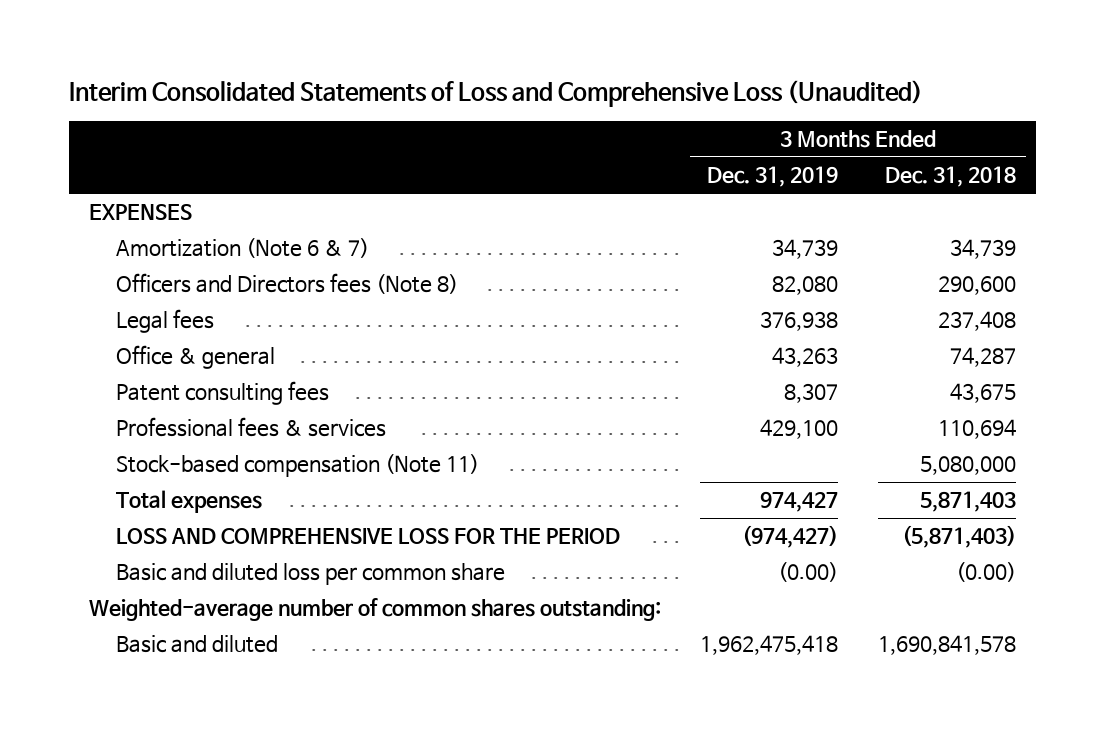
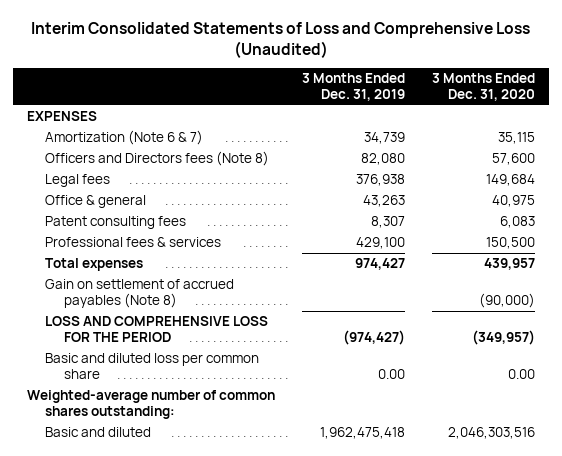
[885,166,1017,188] Dec. 31, 2018 -> none
none -> [432,73,536,101] 3 Months Ended Dec. 31, 2020
[116,454,480,478] Stock-based compensation (Note 11) -> none
none -> [45,279,235,309] Gain on settlement of accrued payables (Note 8)
[778,562,839,583] (0.00) -> [377,369,405,380] 0.00

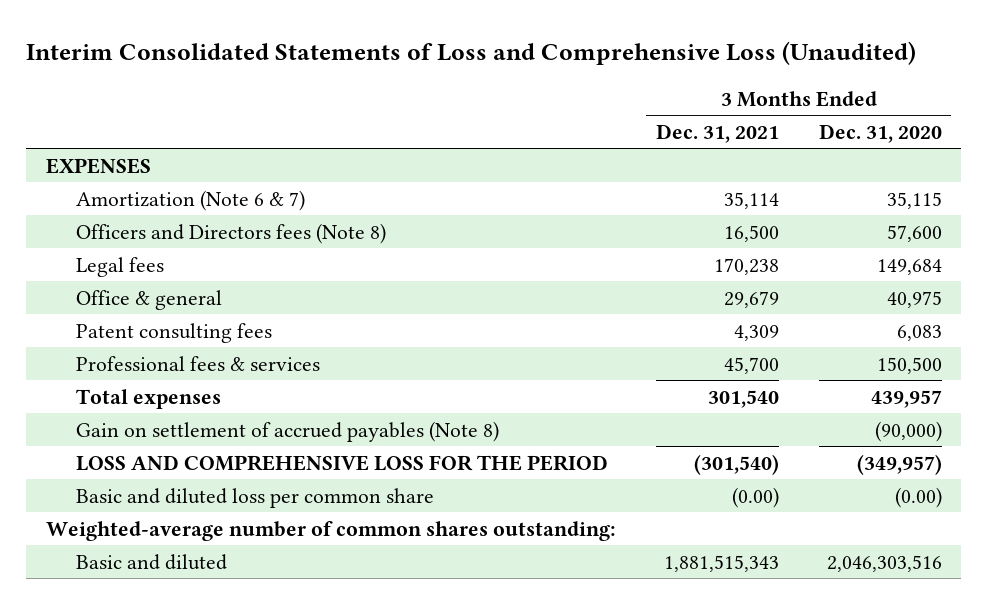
[301,73,405,101] 3 Months Ended Dec. 31, 2019 -> none
none -> [655,123,779,143] Dec. 31, 2021
[508,369,536,380] 0.00 -> [894,486,942,508] (0.00)

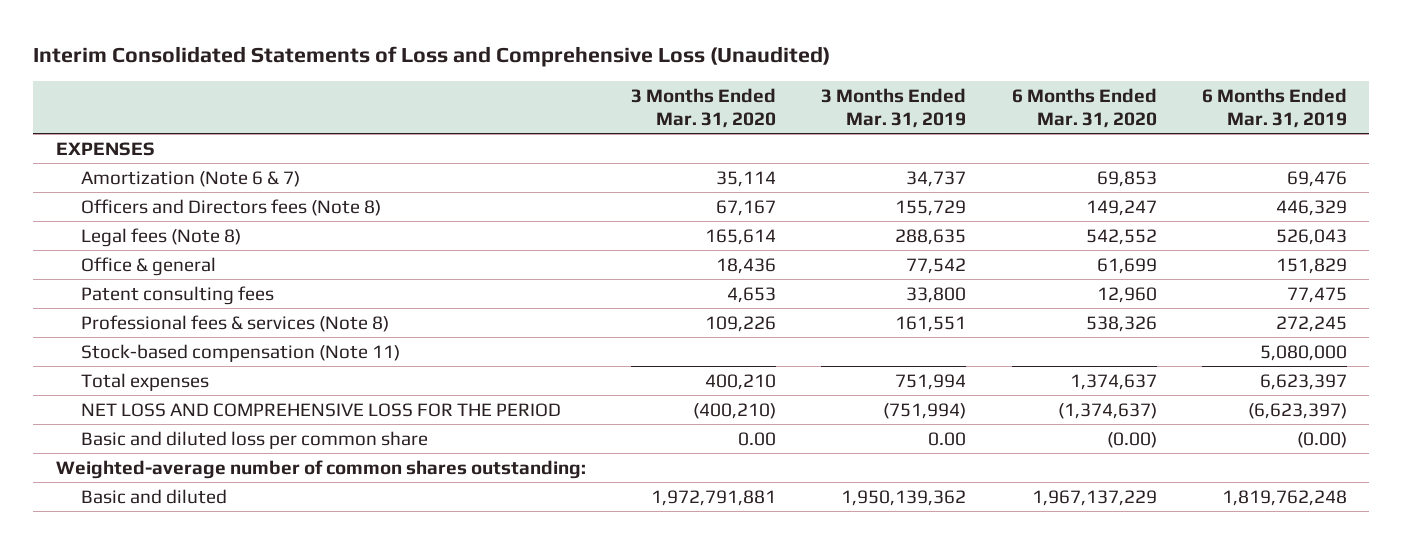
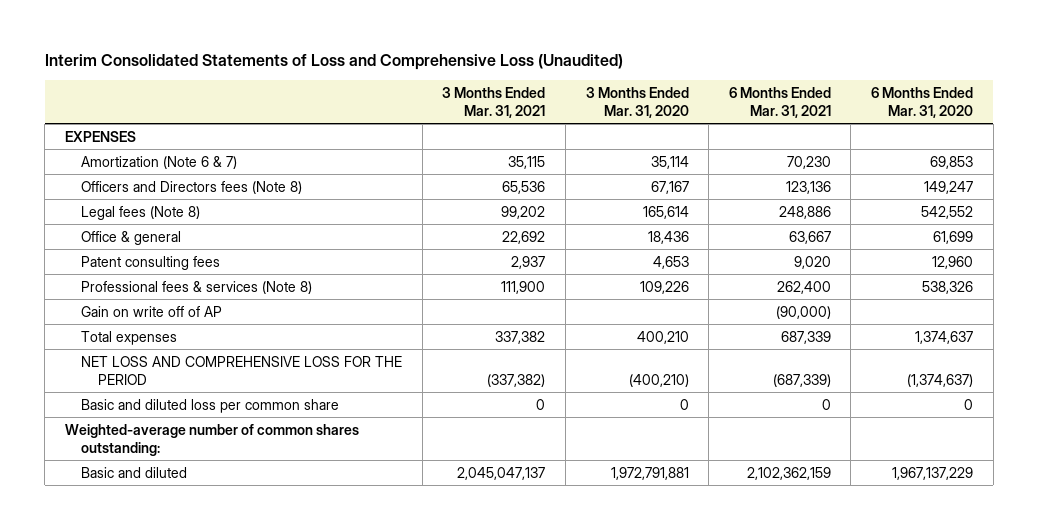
[821,87,967,128] 3 Months Ended Mar. 31, 2019 -> none
[1201,87,1347,128] 6 Months Ended Mar. 31, 2019 -> none
none -> [442,86,546,118] 3 Months Ended Mar. 31, 2021
none -> [728,86,831,118] 6 Months Ended Mar. 31, 2021
[81,343,401,362] Stock-based compensation (Note 11) -> none
none -> [81,305,223,317] Gain on write off of AP
[738,431,777,446] 0.00 -> [679,398,689,410] 0
[1106,431,1157,448] (0.00) -> [964,398,974,410] 0

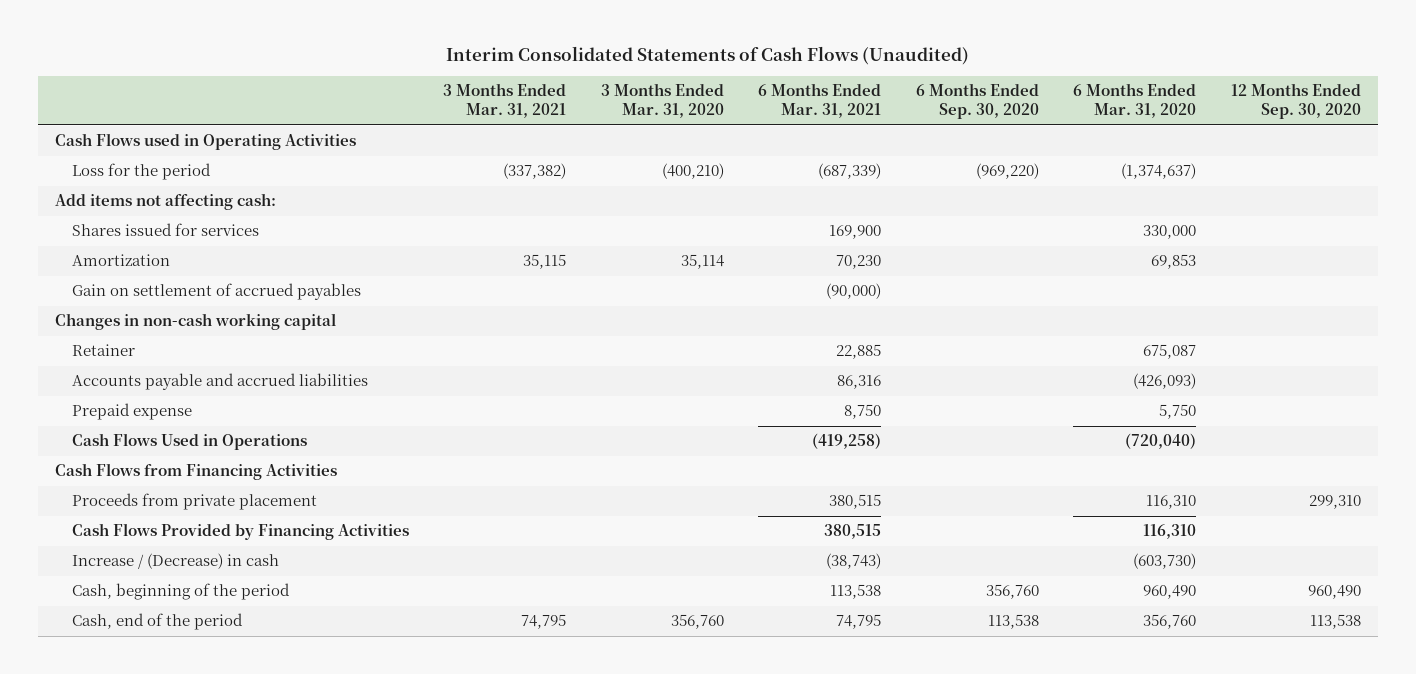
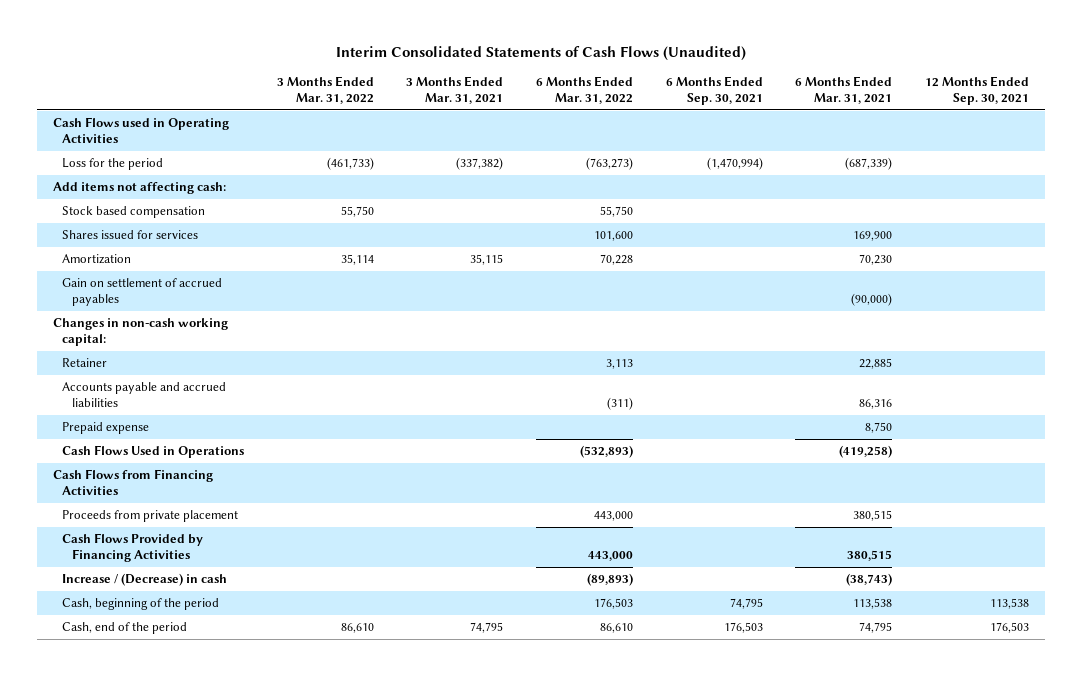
[600,83,724,119] 3 Months Ended Mar. 31, 2020 -> none
[915,83,1039,120] 6 Months Ended Sep. 30, 2020 -> none
[1073,83,1197,119] 6 Months Ended Mar. 31, 2020 -> none
[1230,83,1361,120] 12 Months Ended Sep. 30, 2020 -> none
none -> [276,76,374,104] 3 Months Ended Mar. 31, 2022
none -> [535,76,633,104] 6 Months Ended Mar. 31, 2022
none -> [665,76,763,105] 6 Months Ended Sep. 30, 2021
none -> [924,76,1029,105] 12 Months Ended Sep. 30, 2021
none -> [62,206,206,219] Stock based compensation
[54,313,336,331] Changes in non-cash working capital -> [53,318,229,346] Changes in non-cash working capital:

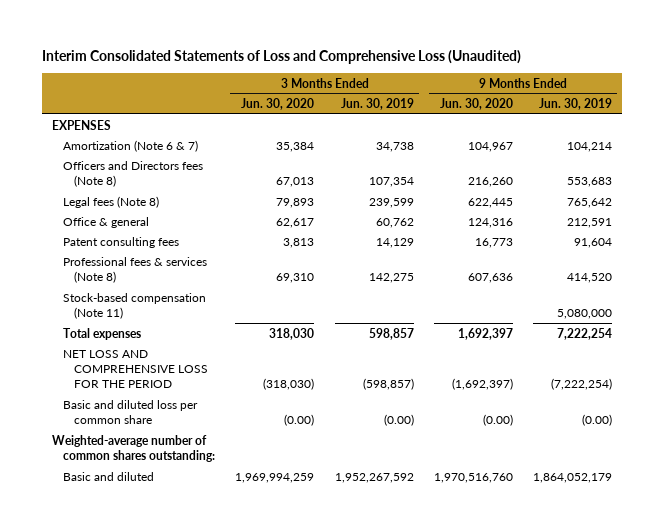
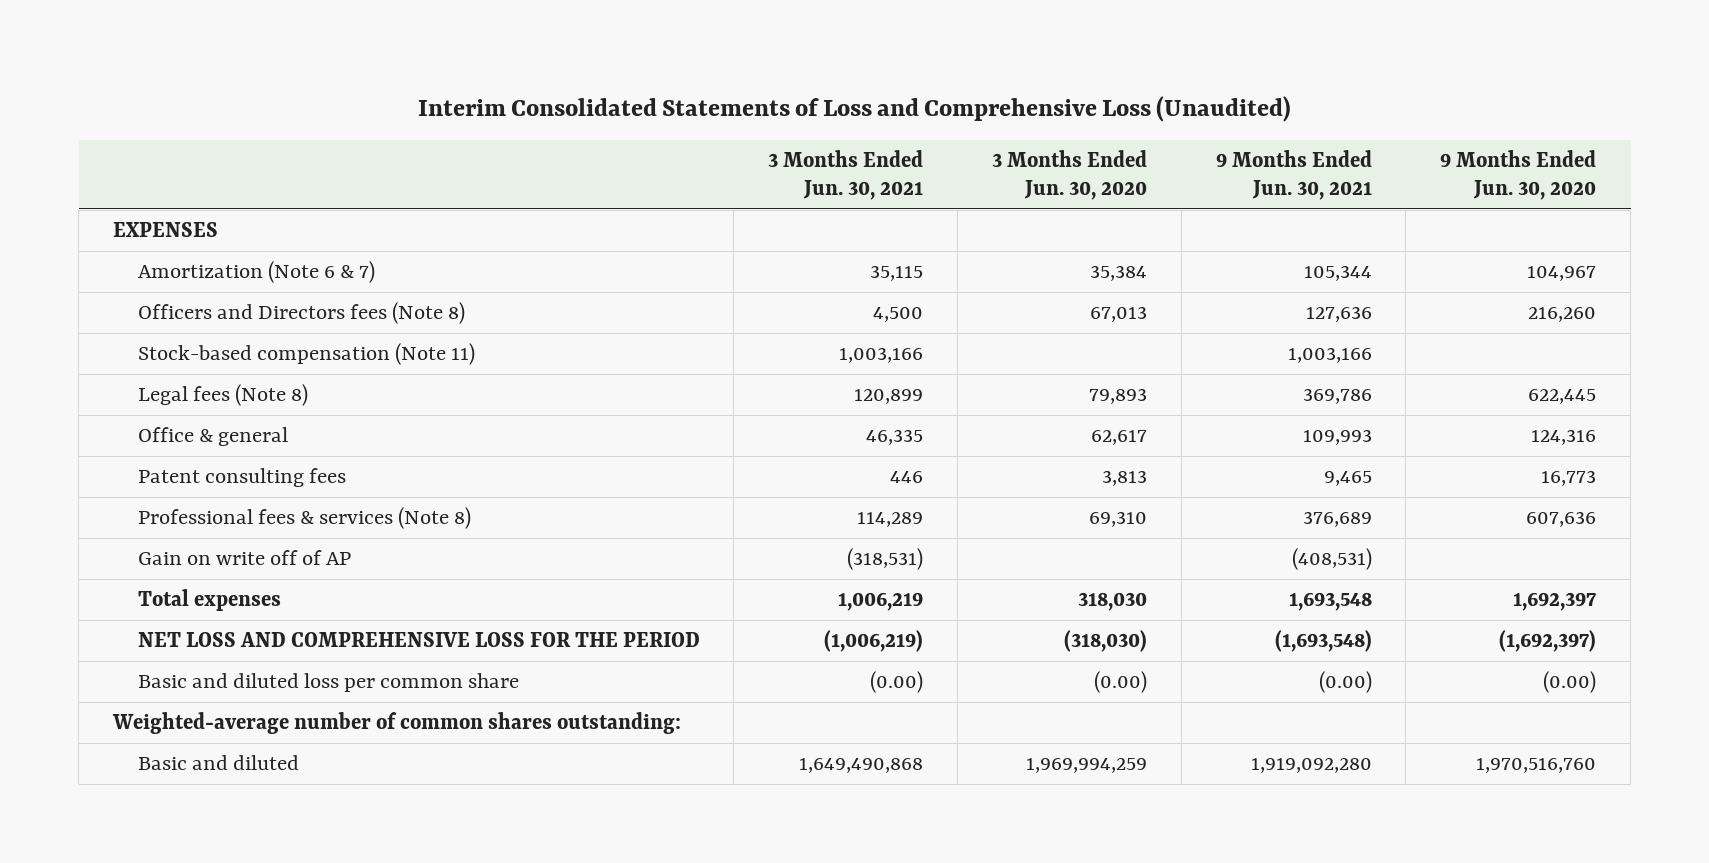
[340,98,414,111] Jun. 30, 2019 -> none
[539,98,613,111] Jun. 30, 2019 -> none
none -> [768,150,924,201] 3 Months Ended Jun. 30, 2021
none -> [1215,150,1372,201] 9 Months Ended Jun. 30, 2021
[63,292,207,320] Stock-based compensation (Note 11) -> [137,343,475,366] Stock-based compensation (Note 11)
none -> [137,550,351,566] Gain on write off of AP

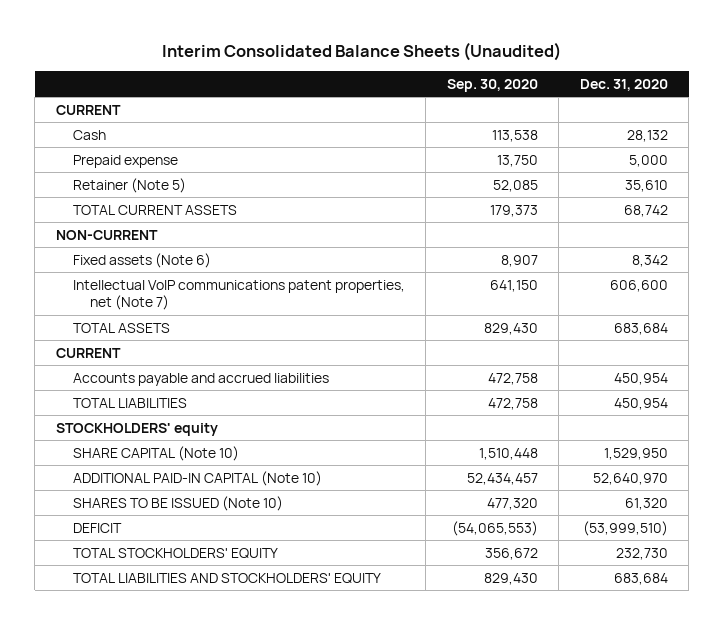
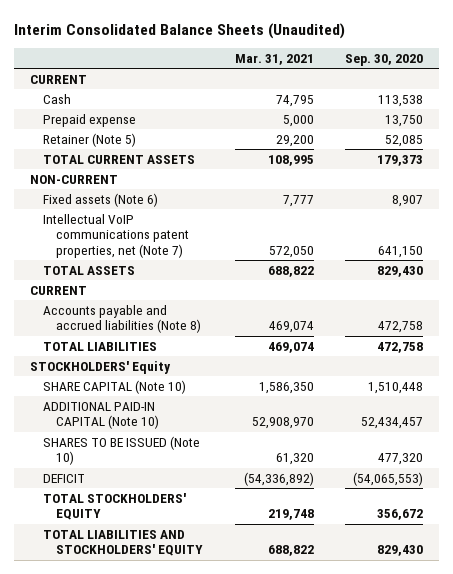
[579,78,668,91] Dec. 31, 2020 -> none
none -> [234,54,314,66] Mar. 31, 2021
[72,372,329,386] Accounts payable and accrued liabilities -> [43,304,202,334] Accounts payable and accrued liabilities (Note 8)
[55,422,218,436] STOCKHOLDERS' equity -> [30,360,172,374] STOCKHOLDERS' Equity

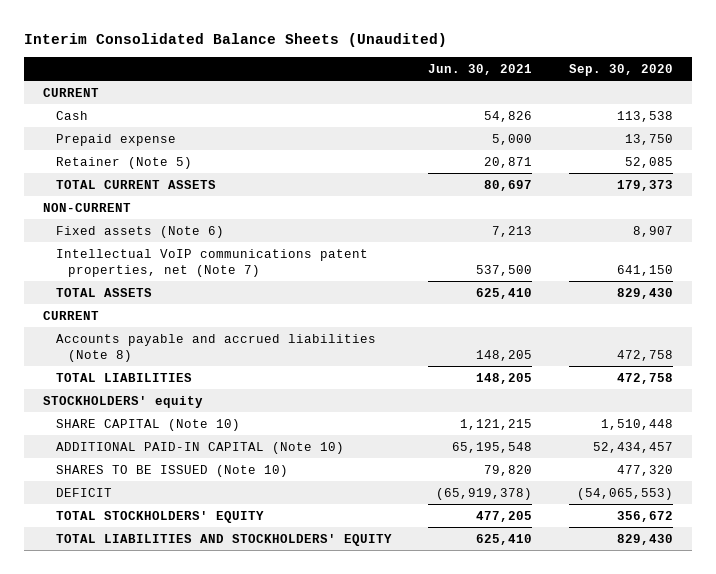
[234,54,314,66] Mar. 31, 2021 -> none
none -> [428,63,533,75] Jun. 30, 2021
[30,360,172,374] STOCKHOLDERS' Equity -> [42,395,203,408] STOCKHOLDERS' equity

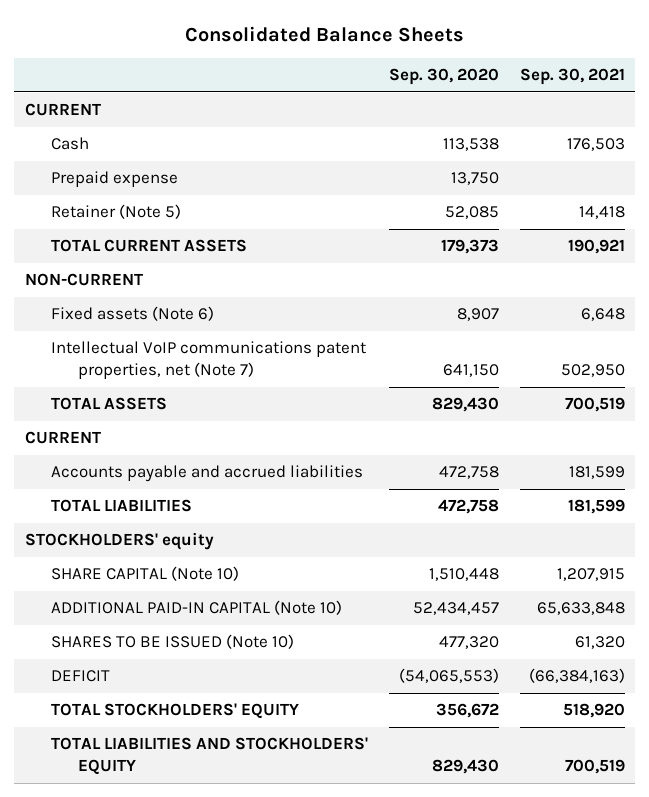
[24,33,448,48] Interim Consolidated Balance Sheets (Unaudited) -> [184,25,464,42] Consolidated Balance Sheets
[428,63,533,75] Jun. 30, 2021 -> none
none -> [519,68,625,86] Sep. 30, 2021
[55,333,376,362] Accounts payable and accrued liabilities (Note 8) -> [51,465,364,483] Accounts payable and accrued liabilities

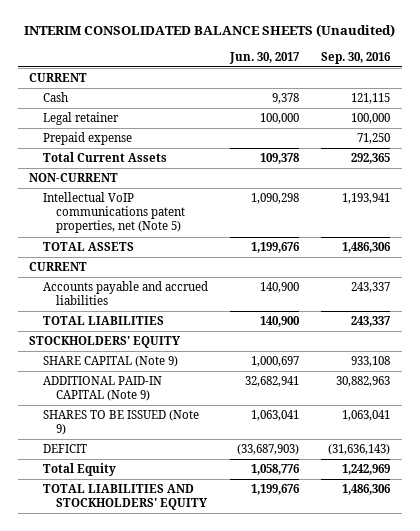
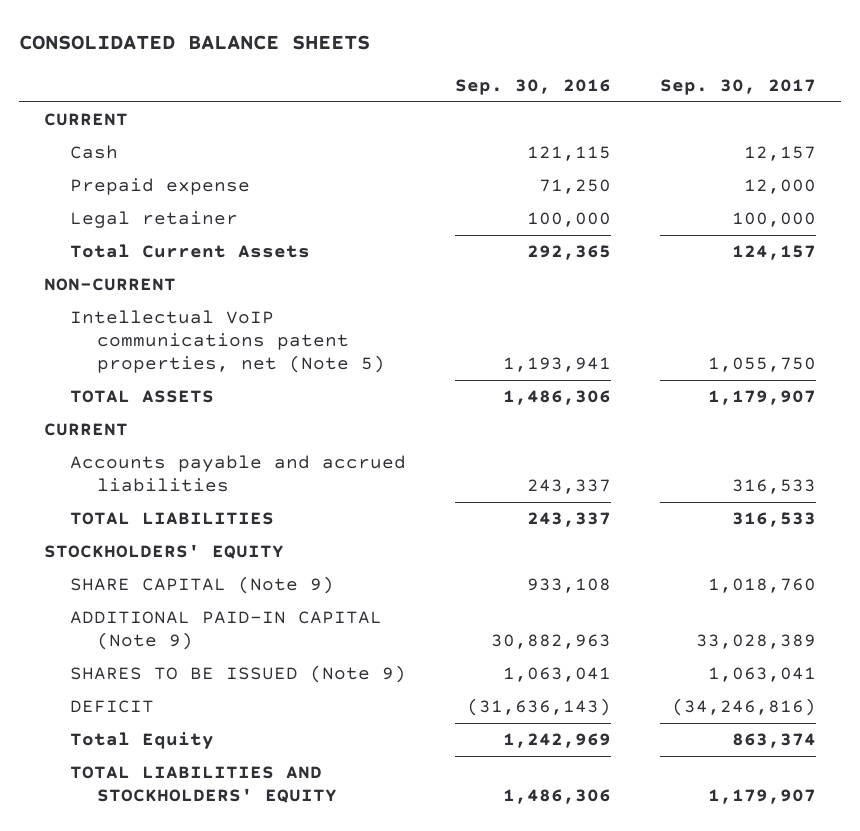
[23,24,395,38] INTERIM CONSOLIDATED BALANCE SHEETS (Unaudited) -> [19,35,371,51] CONSOLIDATED BALANCE SHEETS
[229,51,301,64] Jun. 30, 2017 -> none
none -> [660,78,817,95] Sep. 30, 2017
[42,112,119,126] Legal retainer -> [70,211,239,229] Legal retainer

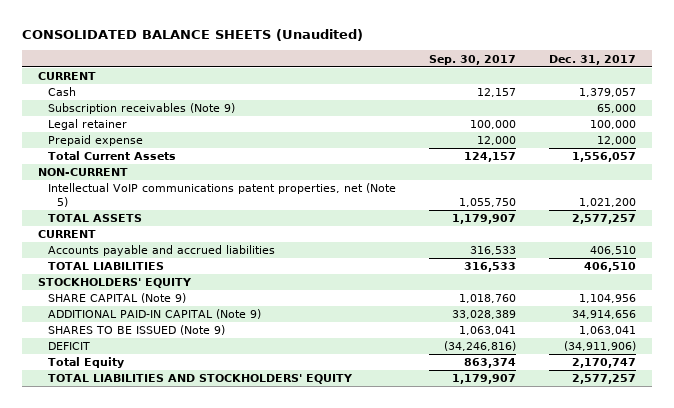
[19,35,371,51] CONSOLIDATED BALANCE SHEETS -> [21,29,363,42] CONSOLIDATED BALANCE SHEETS (Unaudited)
[455,78,612,95] Sep. 30, 2016 -> none
none -> [548,54,636,65] Dec. 31, 2017
none -> [47,103,235,115] Subscription receivables (Note 9)
[70,178,251,196] Prepaid expense -> [47,135,143,147] Prepaid expense

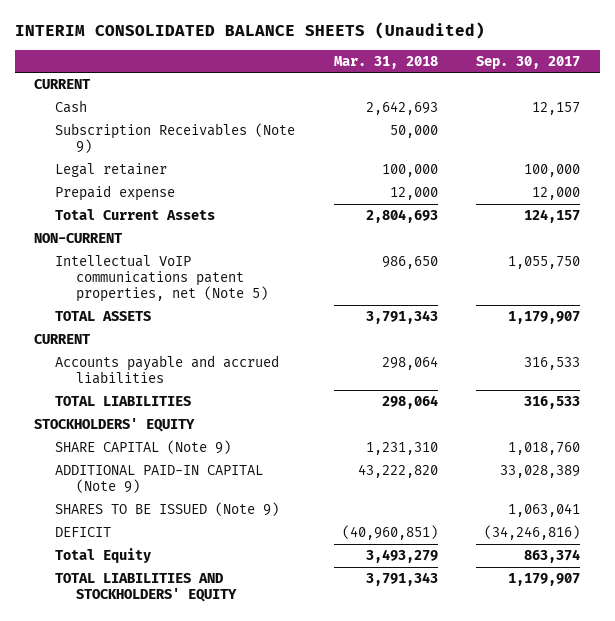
[21,29,363,42] CONSOLIDATED BALANCE SHEETS (Unaudited) -> [14,22,485,40] INTERIM CONSOLIDATED BALANCE SHEETS (Unaudited)
[548,54,636,65] Dec. 31, 2017 -> none
none -> [333,55,438,69] Mar. 31, 2018
[47,103,235,115] Subscription receivables (Note 9) -> [55,123,296,154] Subscription Receivables (Note 9)

